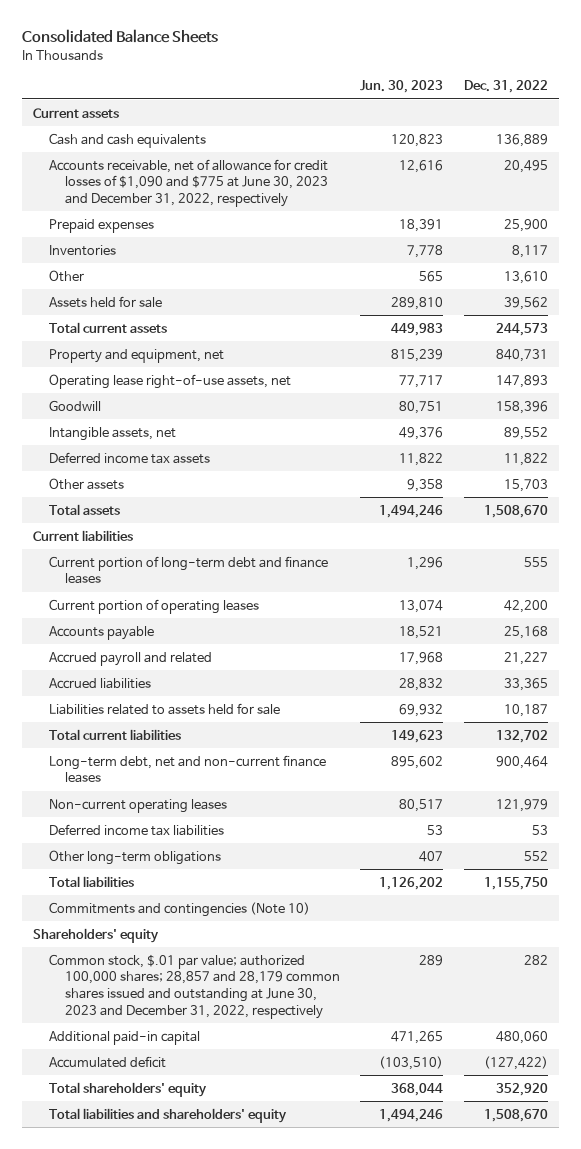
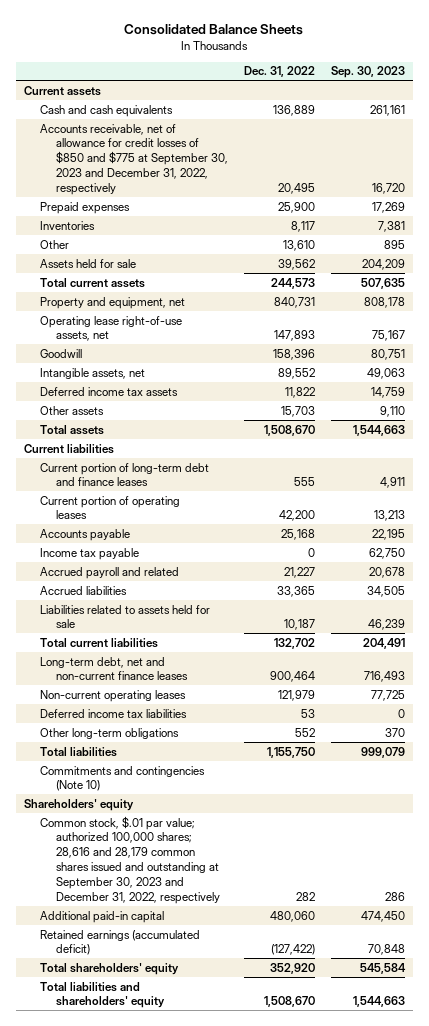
[360,80,444,94] Jun. 30, 2023 -> none
none -> [330,66,405,79] Sep. 30, 2023
[48,158,328,207] Accounts receivable, net of allowance for credit losses of $1,090 and $775 at June 30, 2023 and December 31, 2022, respectively -> [39,123,228,195] Accounts receivable, net of allowance for credit losses of $850 and $775 at September 30, 2023 and December 31, 2022, respectively
none -> [39,547,139,560] Income tax payable
[48,953,340,1019] Common stock, $.01 par value; authorized 100,000 shares; 28,857 and 28,179 common shares issued and outstanding at June 30, 2023 and December 31, 2022, respectively -> [39,815,220,904] Common stock, $.01 par value; authorized 100,000 shares; 28,616 and 28,179 common shares issued and outstanding at September 30, 2023 and December 31, 2022, respectively
[48,1055,166,1068] Accumulated deficit -> [39,929,200,956] Retained earnings (accumulated deficit)

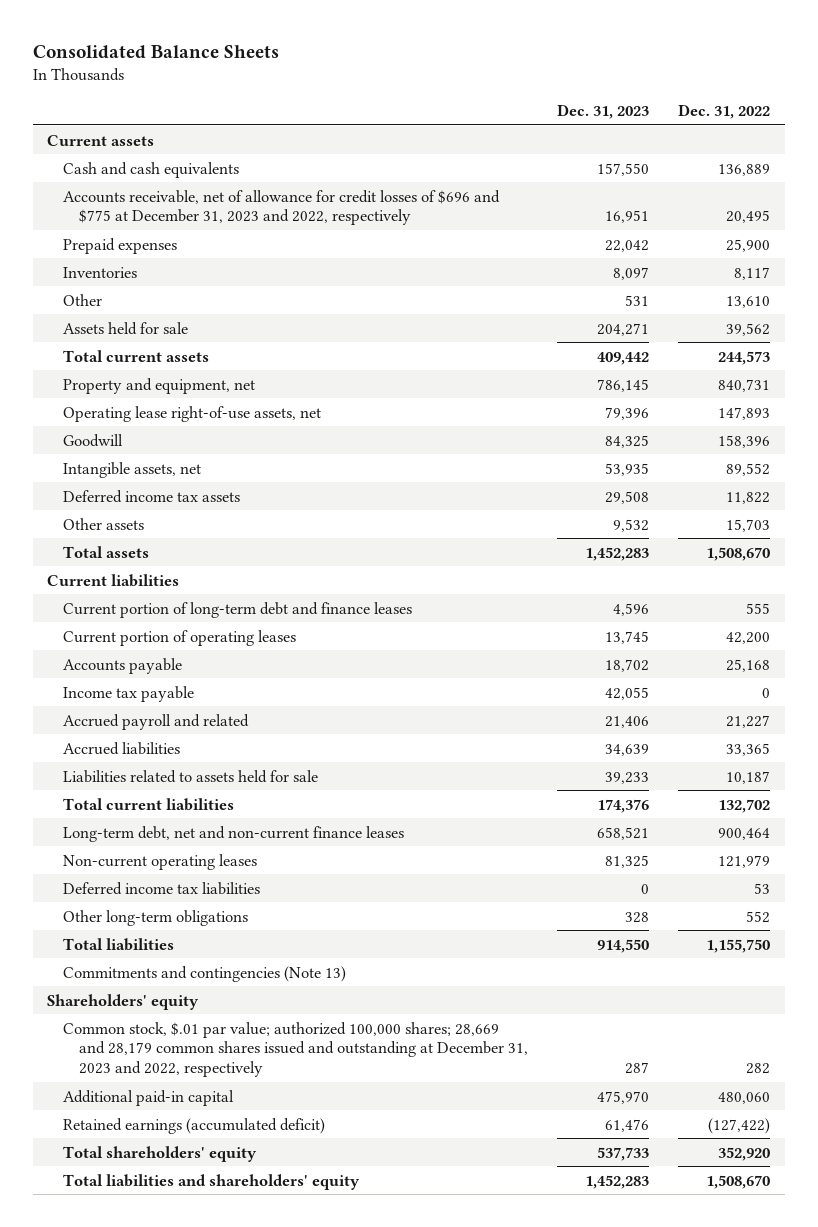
[330,66,405,79] Sep. 30, 2023 -> none
none -> [557,103,650,119] Dec. 31, 2023
[39,123,228,195] Accounts receivable, net of allowance for credit losses of $850 and $775 at September 30, 2023 and December 31, 2022, respectively -> [63,189,501,226] Accounts receivable, net of allowance for credit losses of $696 and $775 at December 31, 2023 and 2022, respectively
[39,765,205,792] Commitments and contingencies (Note 10) -> [63,965,347,982] Commitments and contingencies (Note 13)
[39,815,220,904] Common stock, $.01 par value; authorized 100,000 shares; 28,616 and 28,179 common shares issued and outstanding at September 30, 2023 and December 31, 2022, respectively -> [63,1021,528,1078] Common stock, $.01 par value; authorized 100,000 shares; 28,669 and 28,179 common shares issued and outstanding at December 31, 2023 and 2022, respectively

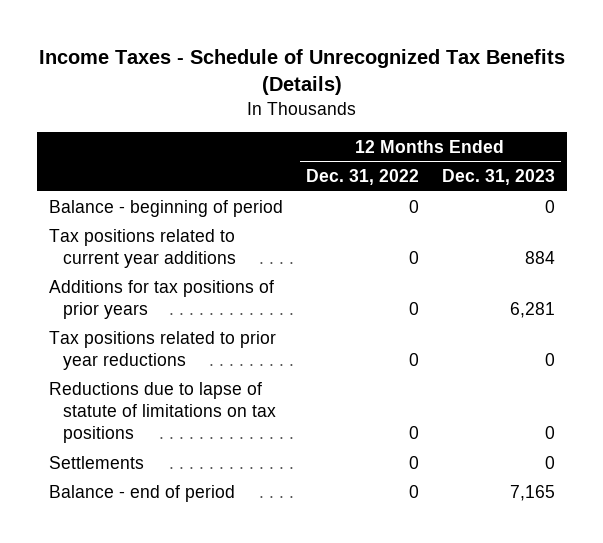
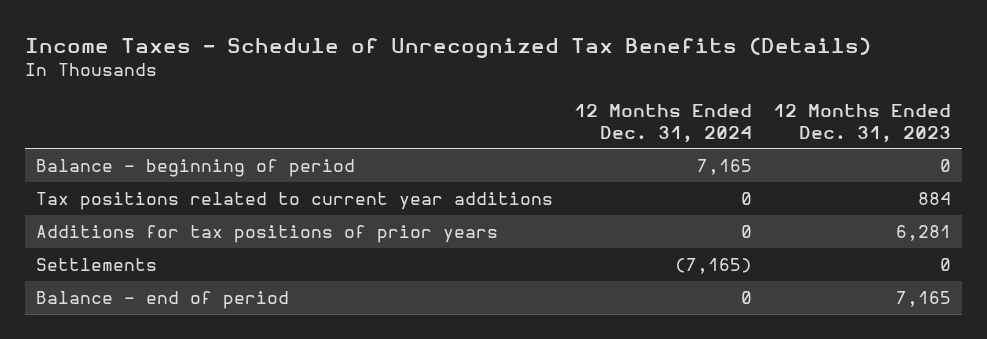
[305,169,419,186] Dec. 31, 2022 -> none
none -> [573,103,752,143] 12 Months Ended Dec. 31, 2024
[48,330,276,370] Tax positions related to prior year reductions -> none
[48,381,277,443] Reductions due to lapse of statute of limitations on tax positions -> none

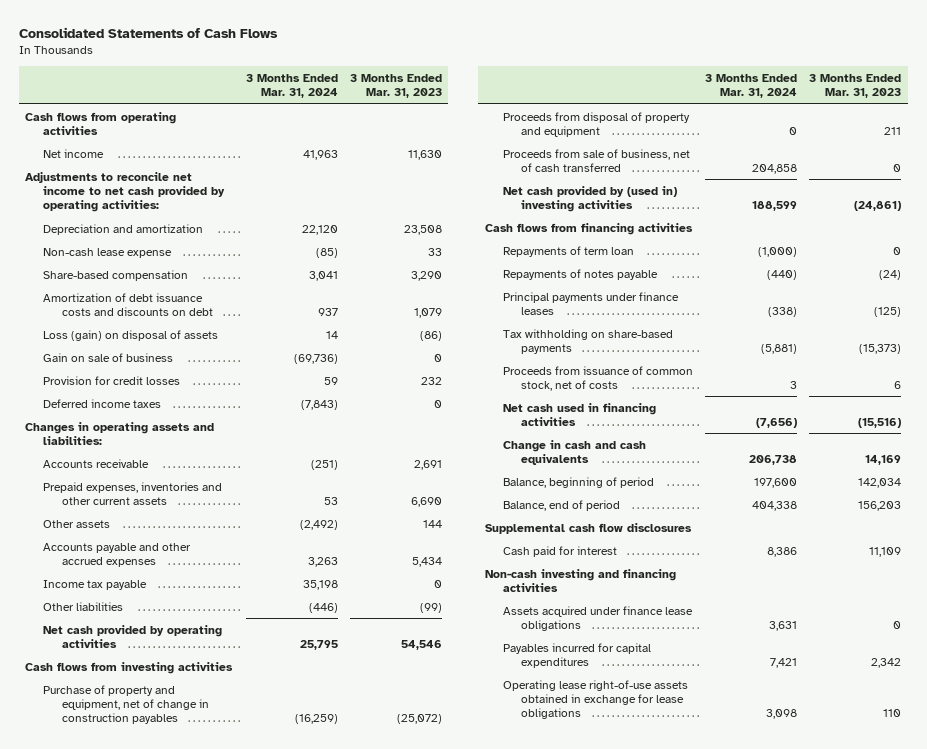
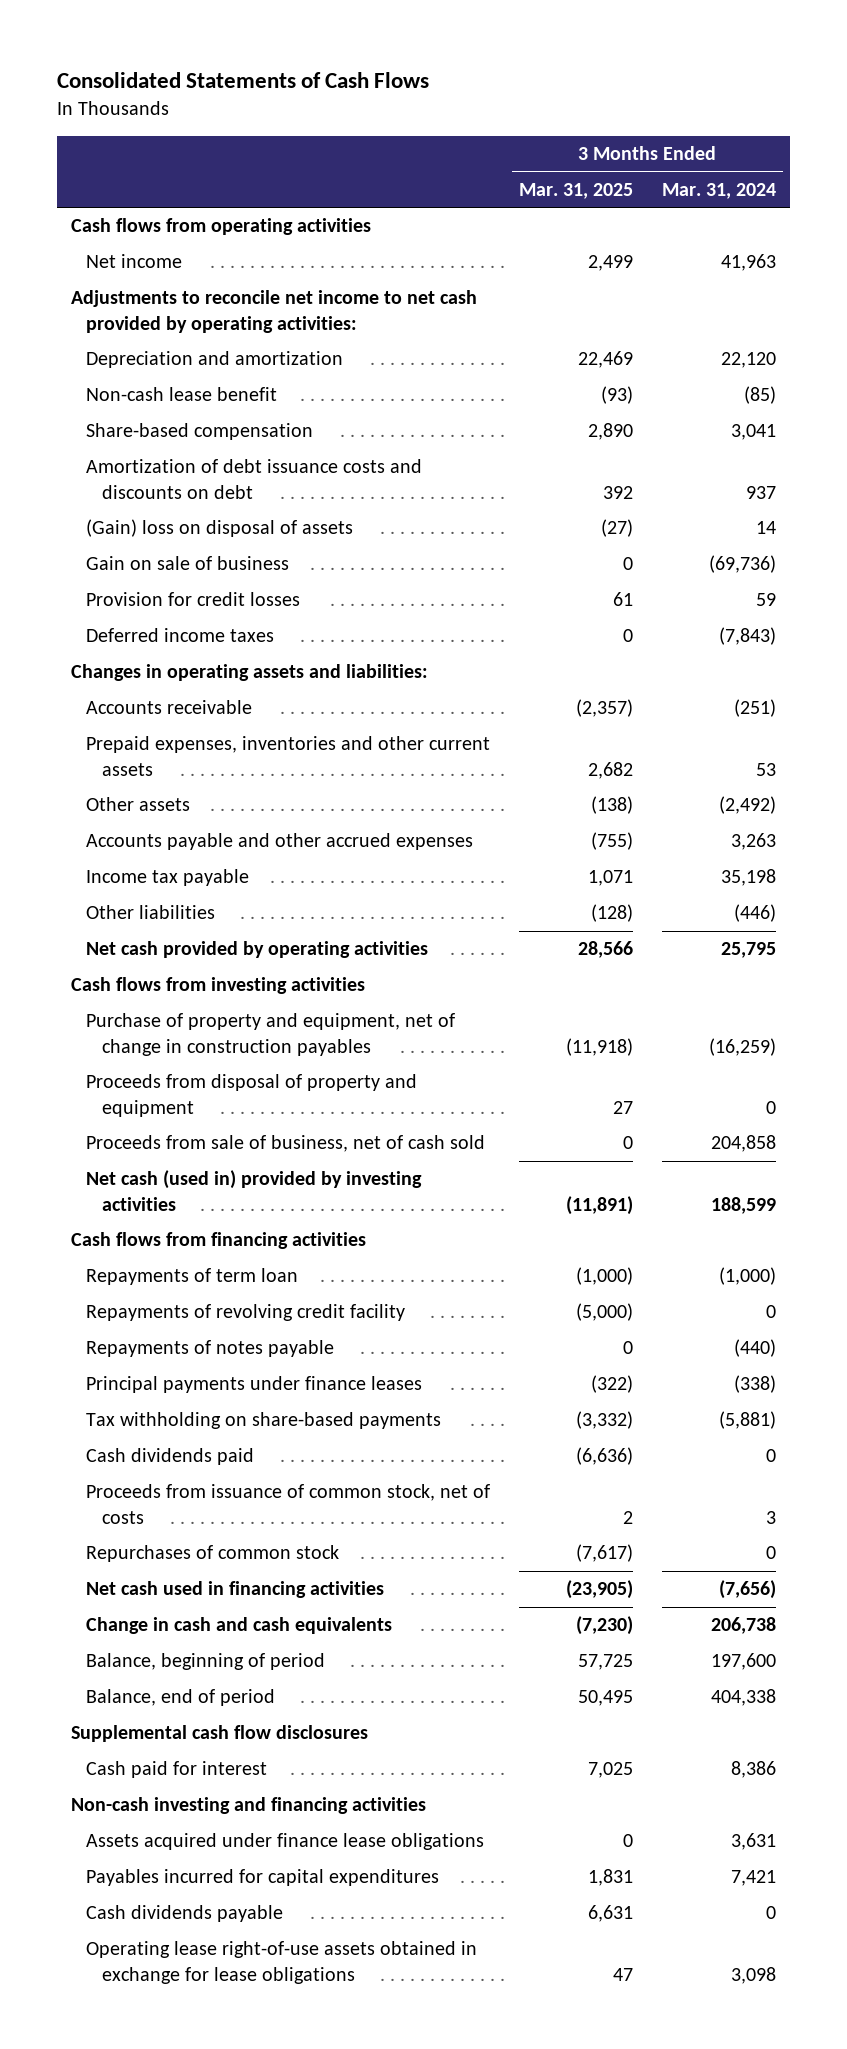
[349,73,442,99] 3 Months Ended Mar. 31, 2023 -> none
none -> [518,182,633,199] Mar. 31, 2025
[43,247,173,258] Non-cash lease expense -> [86,387,278,402] Non-cash lease benefit
[43,329,219,341] Loss (gain) on disposal of assets -> [86,519,354,538] (Gain) loss on disposal of assets
[502,148,690,173] Proceeds from sale of business, net of cash transferred -> [86,1135,486,1153] Proceeds from sale of business, net of cash sold
[502,185,677,213] Net cash provided by (used in) investing activities -> [86,1170,423,1211] Net cash (used in) provided by investing activities
none -> [86,1304,406,1322] Repayments of revolving credit facility
none -> [86,1448,255,1466] Cash dividends paid
none -> [86,1545,340,1563] Repurchases of common stock
none -> [86,1905,284,1923] Cash dividends payable

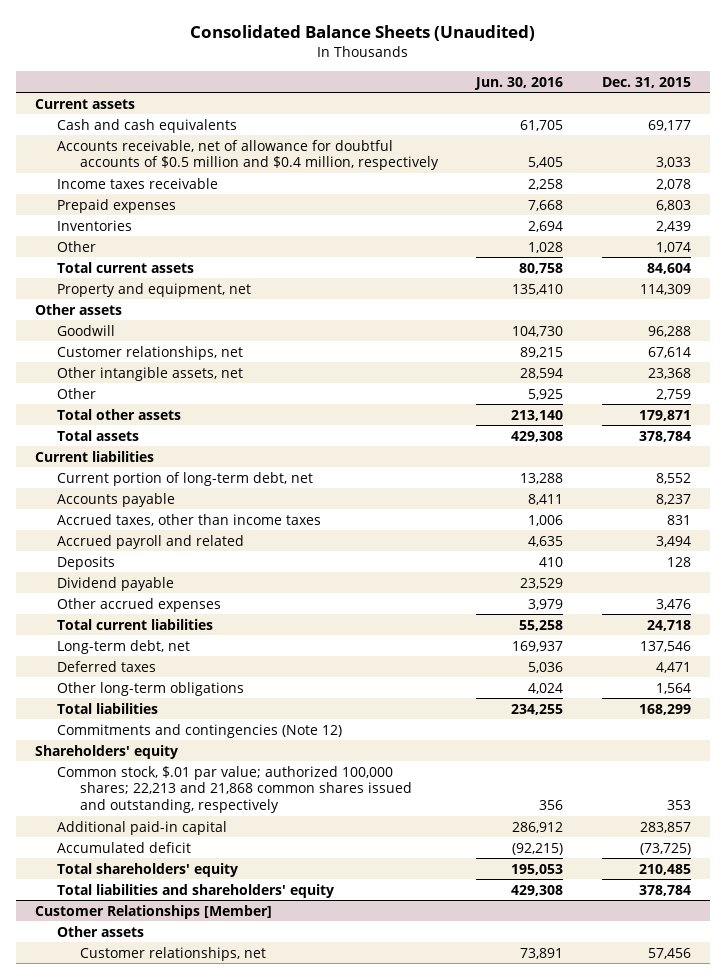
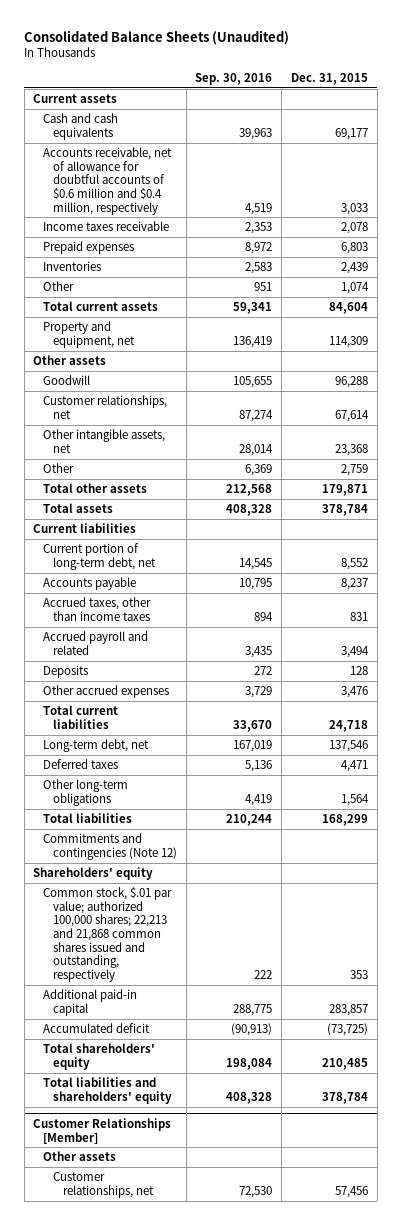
[474,76,564,90] Jun. 30, 2016 -> none
none -> [195,73,273,86] Sep. 30, 2016
[57,139,439,171] Accounts receivable, net of allowance for doubtful accounts of $0.5 million and $0.4 million, respectively -> [43,147,173,215] Accounts receivable, net of allowance for doubtful accounts of $0.6 million and $0.4 million, respectively
[57,576,175,591] Dividend payable -> none

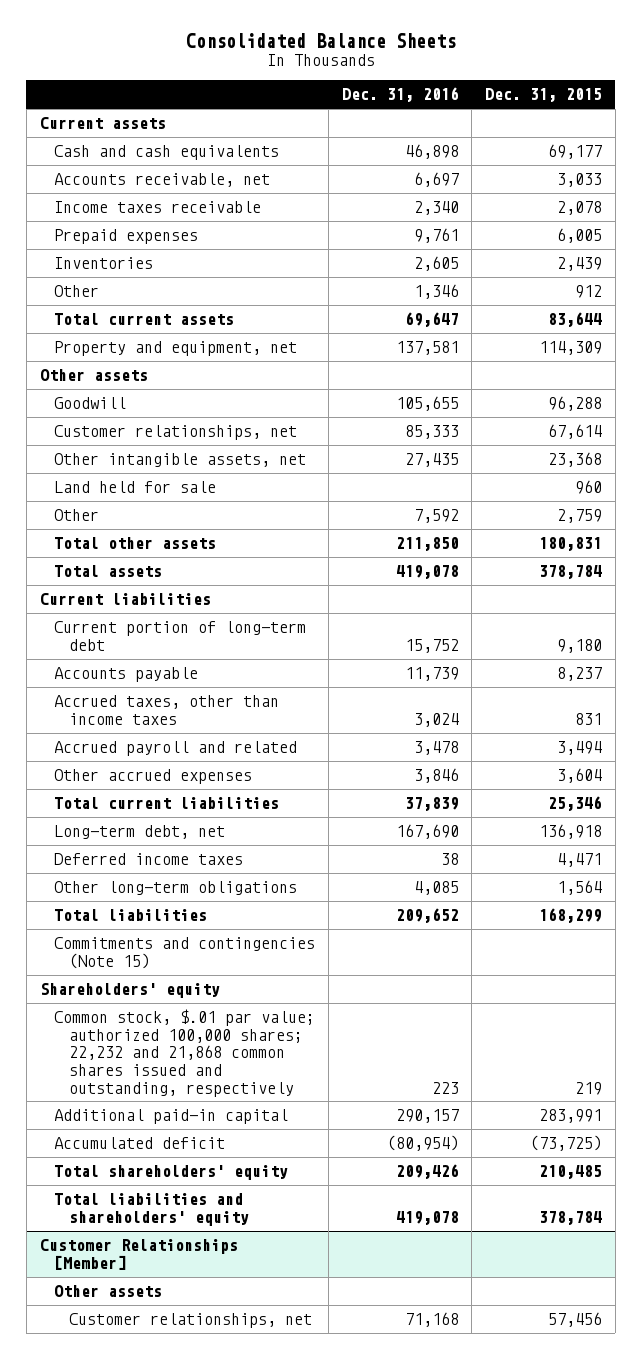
[24,29,290,45] Consolidated Balance Sheets (Unaudited) -> [185,32,456,48] Consolidated Balance Sheets
[195,73,273,86] Sep. 30, 2016 -> none
none -> [341,87,459,103] Dec. 31, 2016
[43,147,173,215] Accounts receivable, net of allowance for doubtful accounts of $0.6 million and $0.4 million, respectively -> [54,173,271,188] Accounts receivable, net
[340,242,368,255] 6,803 -> [557,228,603,244] 6,005
[340,282,369,295] 1,074 -> [575,285,603,299] 912
[328,302,368,315] 84,604 -> [548,312,603,328] 83,644
none -> [54,481,217,494] Land held for sale
[321,484,368,497] 179,871 -> [539,537,603,552] 180,831
[43,543,156,570] Current portion of long-term debt, net -> [54,621,307,651] Current portion of long-term debt
[340,557,368,570] 8,552 -> [557,638,603,653] 9,180
[43,665,89,679] Deposits -> none
[340,686,368,699] 3,476 -> [557,768,603,784] 3,604
[328,719,368,732] 24,718 -> [548,796,603,812] 25,346
[328,740,368,753] 137,546 -> [539,824,603,840] 136,918
[43,759,119,770] Deferred taxes -> [54,853,244,866] Deferred income taxes
[43,833,177,860] Commitments and contingencies (Note 12) -> [54,937,316,969] Commitments and contingencies (Note 15)
[43,887,173,982] Common stock, $.01 par value; authorized 100,000 shares; 22,213 and 21,868 common shares issued and outstanding, respectively -> [54,1009,316,1097] Common stock, $.01 par value; authorized 100,000 shares; 22,232 and 21,868 common shares issued and outstanding, respectively
[349,969,368,979] 353 -> [575,1081,603,1095] 219
[328,1003,368,1016] 283,857 -> [539,1109,603,1124] 283,991

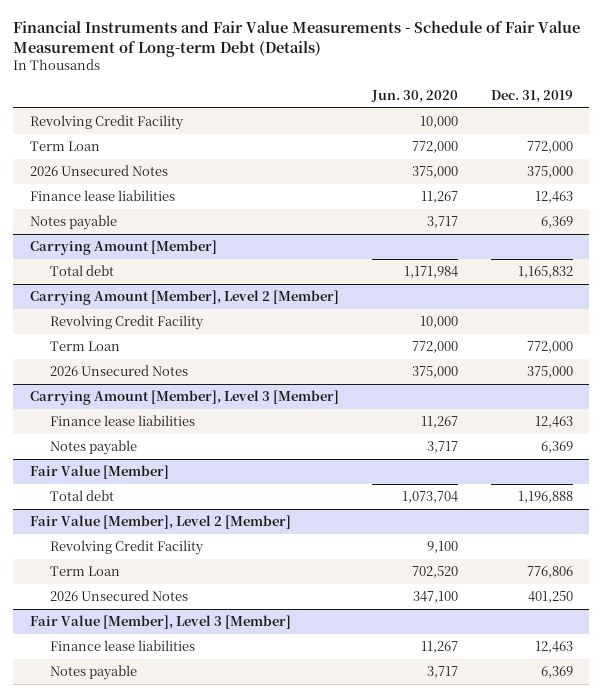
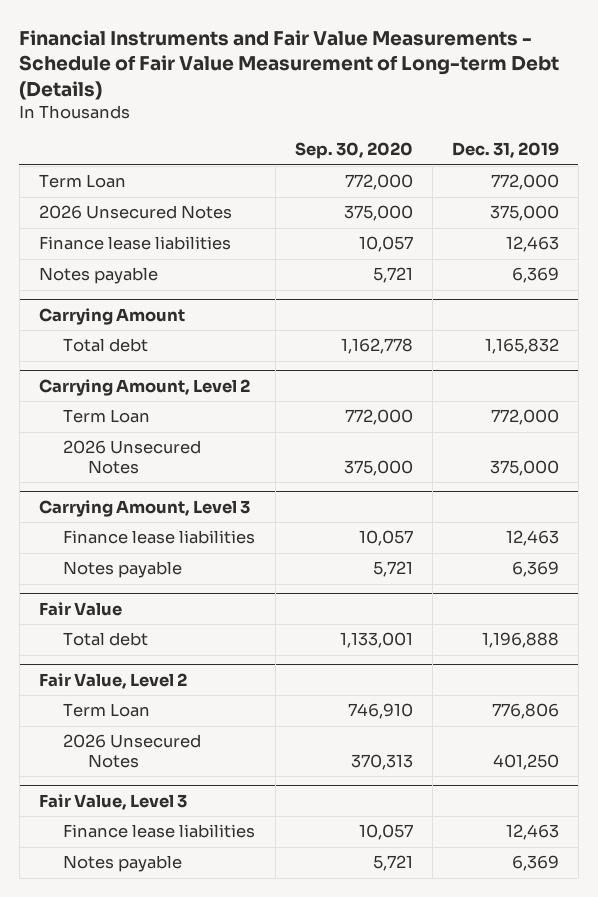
[370,89,458,103] Jun. 30, 2020 -> none
none -> [294,142,413,160] Sep. 30, 2020
[29,115,184,131] Revolving Credit Facility -> none
[29,240,217,256] Carrying Amount [Member] -> [38,307,185,325] Carrying Amount
[49,315,204,331] Revolving Credit Facility -> none
[29,290,339,306] Carrying Amount [Member], Level 2 [Member] -> [38,378,250,396] Carrying Amount, Level 2
[29,390,339,406] Carrying Amount [Member], Level 3 [Member] -> [38,499,250,517] Carrying Amount, Level 3
[29,465,169,480] Fair Value [Member] -> [38,601,122,616] Fair Value
[49,540,204,556] Revolving Credit Facility -> none
[29,515,291,530] Fair Value [Member], Level 2 [Member] -> [38,672,187,689] Fair Value, Level 2
[29,615,291,630] Fair Value [Member], Level 3 [Member] -> [38,793,187,810] Fair Value, Level 3

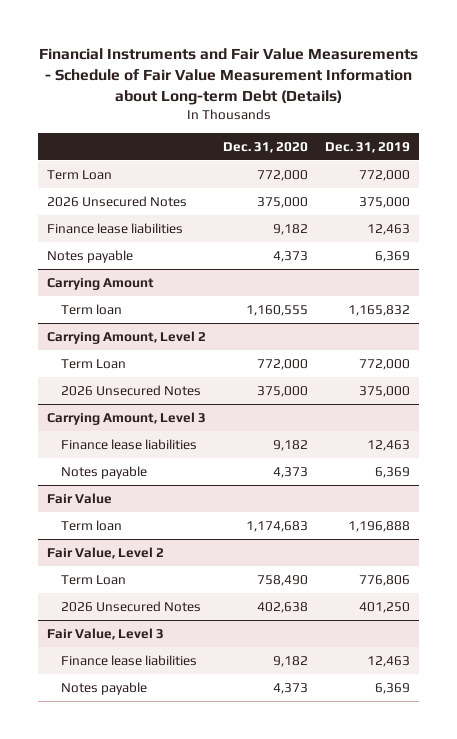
[19,29,560,100] Financial Instruments and Fair Value Measurements - Schedule of Fair Value Measurement of Long-term Debt (Details) -> [38,47,418,106] Financial Instruments and Fair Value Measurements - Schedule of Fair Value Measurement Information about Long-term Debt (Details)
[294,142,413,160] Sep. 30, 2020 -> none
none -> [223,141,309,153] Dec. 31, 2020
[63,338,149,353] Total debt -> [60,303,122,315] Term loan
[63,632,149,647] Total debt -> [60,519,122,531] Term loan

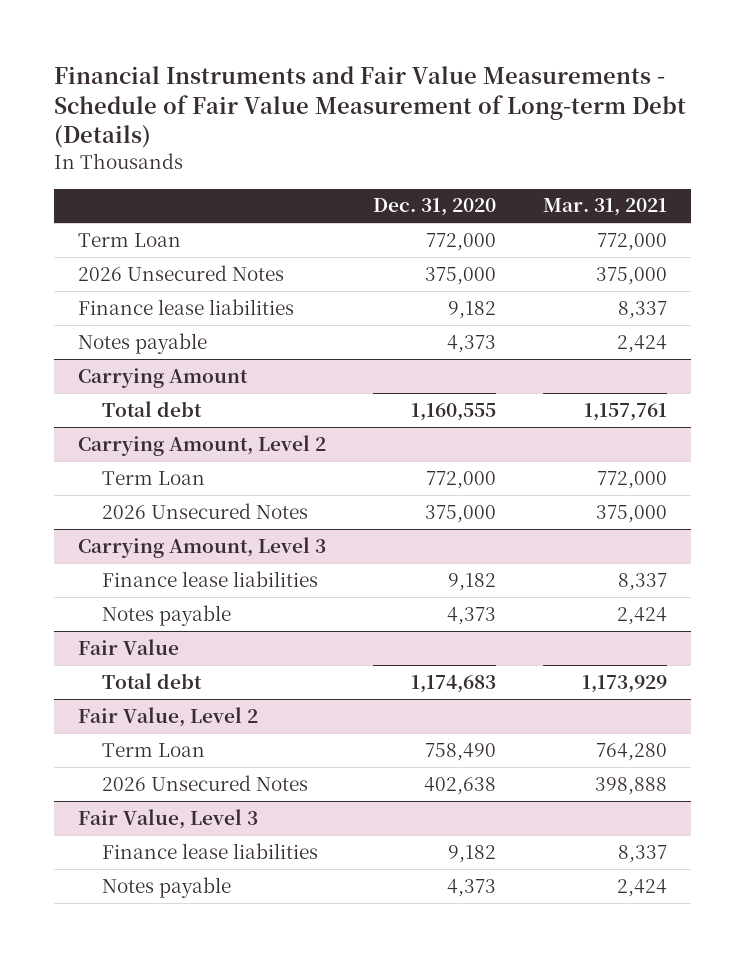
[38,47,418,106] Financial Instruments and Fair Value Measurements - Schedule of Fair Value Measurement Information about Long-term Debt (Details) -> [53,65,686,149] Financial Instruments and Fair Value Measurements - Schedule of Fair Value Measurement of Long-term Debt (Details)
[325,141,411,153] Dec. 31, 2019 -> none
none -> [543,198,668,217] Mar. 31, 2021
[60,303,122,315] Term loan -> [102,400,203,417] Total debt
[60,519,122,531] Term loan -> [102,672,203,689] Total debt

